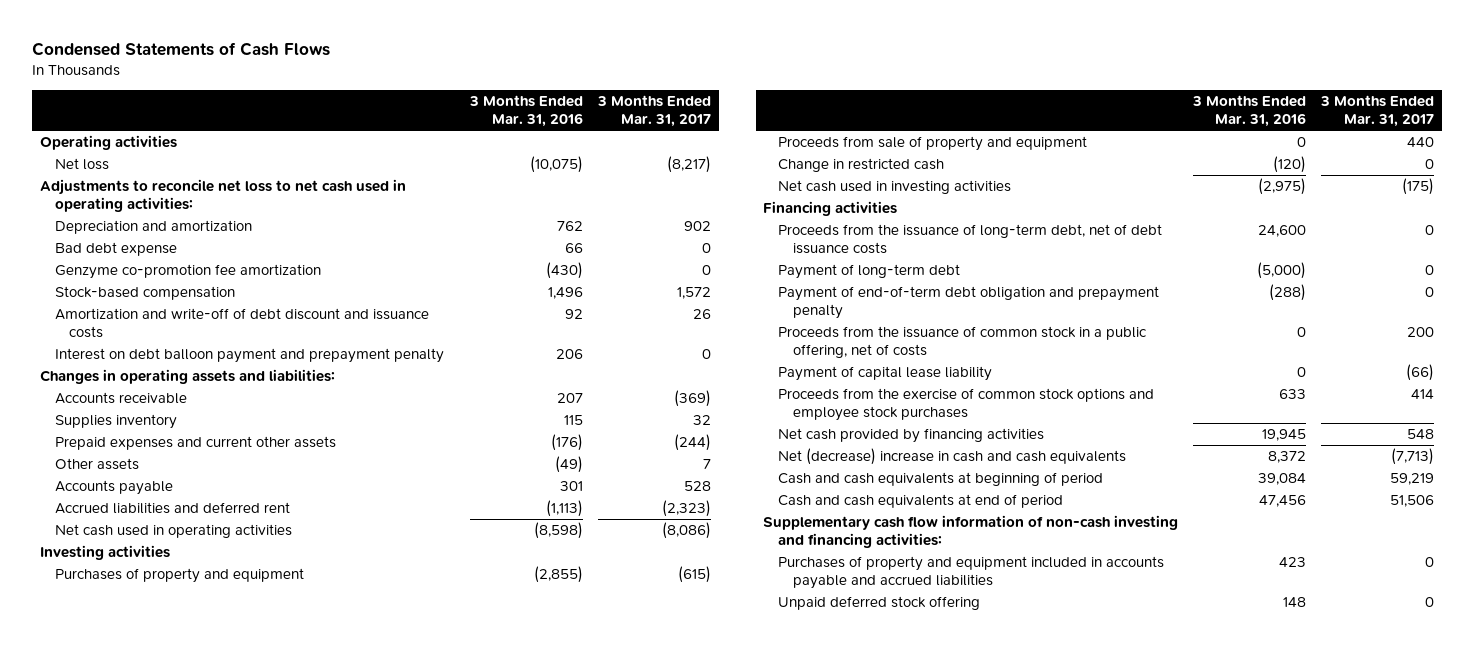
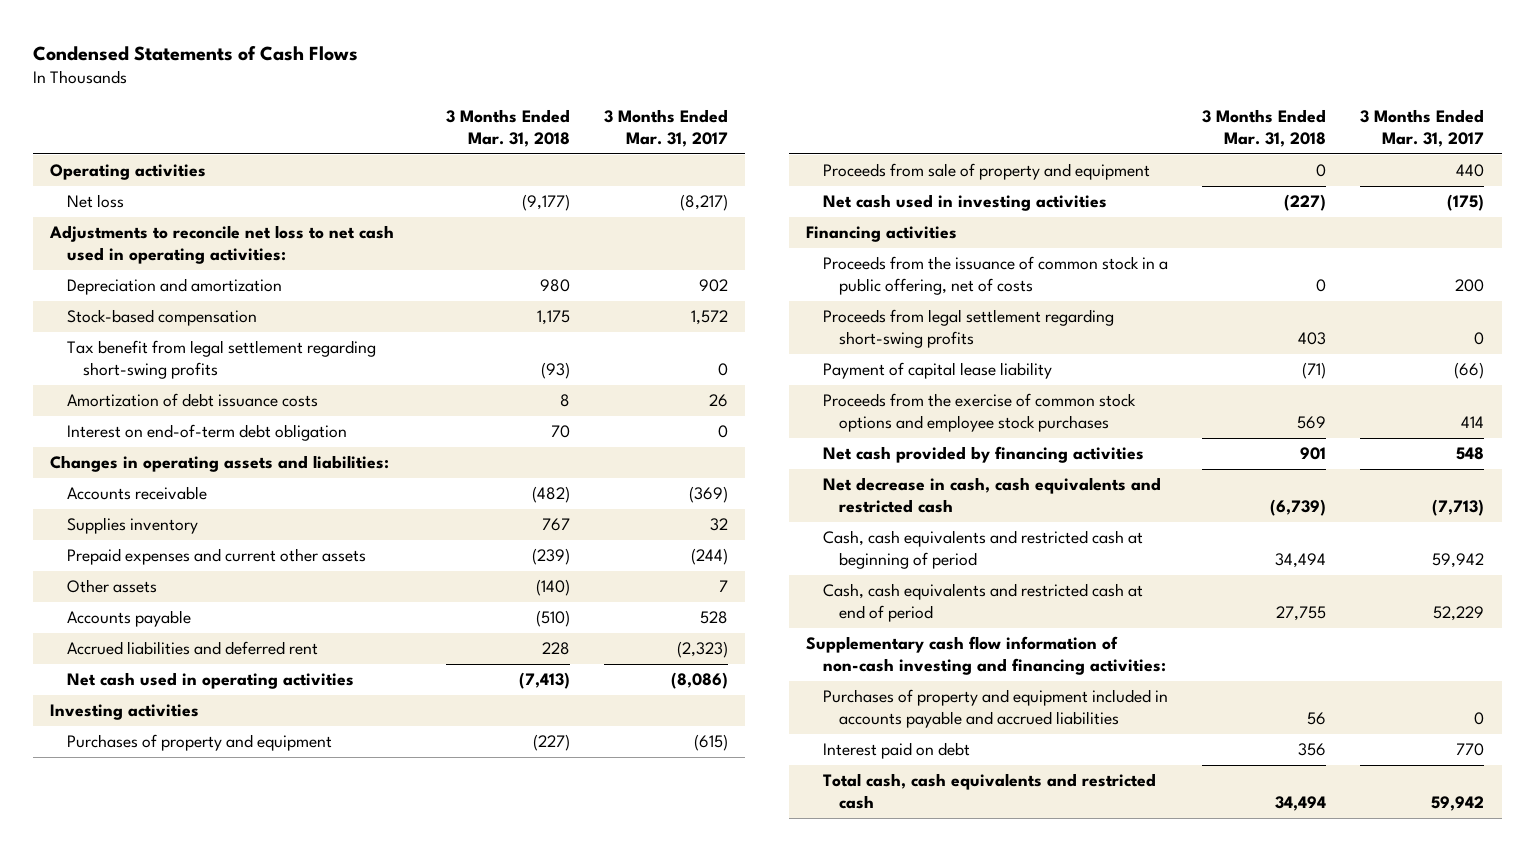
[468,95,583,127] 3 Months Ended Mar. 31, 2016 -> none
none -> [445,108,570,147] 3 Months Ended Mar. 31, 2018
[54,242,177,257] Bad debt expense -> none
[54,264,321,280] Genzyme co-promotion fee amortization -> none
none -> [66,340,376,380] Tax benefit from legal settlement regarding short-swing profits
[54,308,429,338] Amortization and write-off of debt discount and issuance costs -> [66,393,318,408] Amortization of debt issuance costs
[54,348,444,364] Interest on debt balloon payment and prepayment penalty -> [66,424,347,442] Interest on end-of-term debt obligation
[777,158,944,173] Change in restricted cash -> none
[777,224,1162,254] Proceeds from the issuance of long-term debt, net of debt issuance costs -> none
[777,264,960,280] Payment of long-term debt -> none
[777,286,1159,319] Payment of end-of-term debt obligation and prepayment penalty -> none
none -> [822,309,1114,349] Proceeds from legal settlement regarding short-swing profits
[777,448,1126,466] Net (decrease) increase in cash and cash equivalents -> [822,477,1161,514] Net decrease in cash, cash equivalents and restricted cash
[777,472,1103,487] Cash and cash equivalents at beginning of period -> [822,530,1143,570] Cash, cash equivalents and restricted cash at beginning of period
[1390,473,1435,486] 59,219 -> [1432,553,1485,569] 59,942
[777,494,1063,509] Cash and cash equivalents at end of period -> [822,583,1143,623] Cash, cash equivalents and restricted cash at end of period
[1390,495,1435,508] 51,506 -> [1433,606,1485,622] 52,229
[777,596,980,611] Unpaid deferred stock offering -> none
none -> [822,742,970,760] Interest paid on debt
none -> [822,773,1156,810] Total cash, cash equivalents and restricted cash

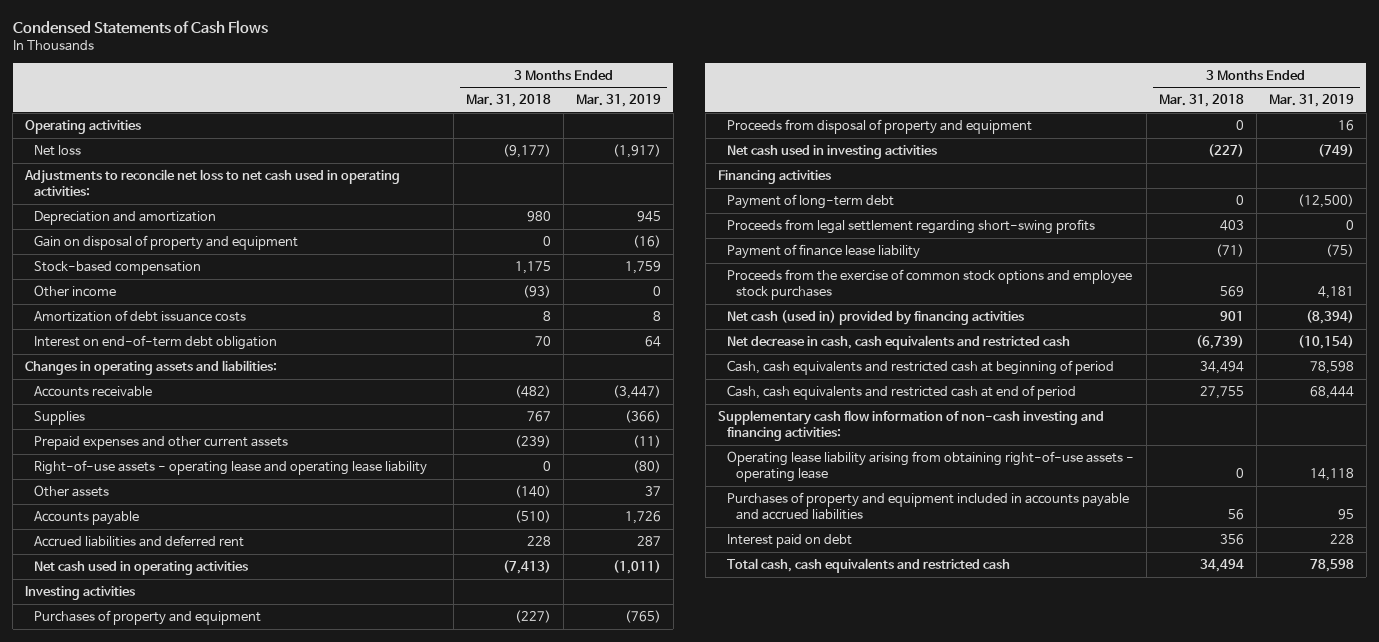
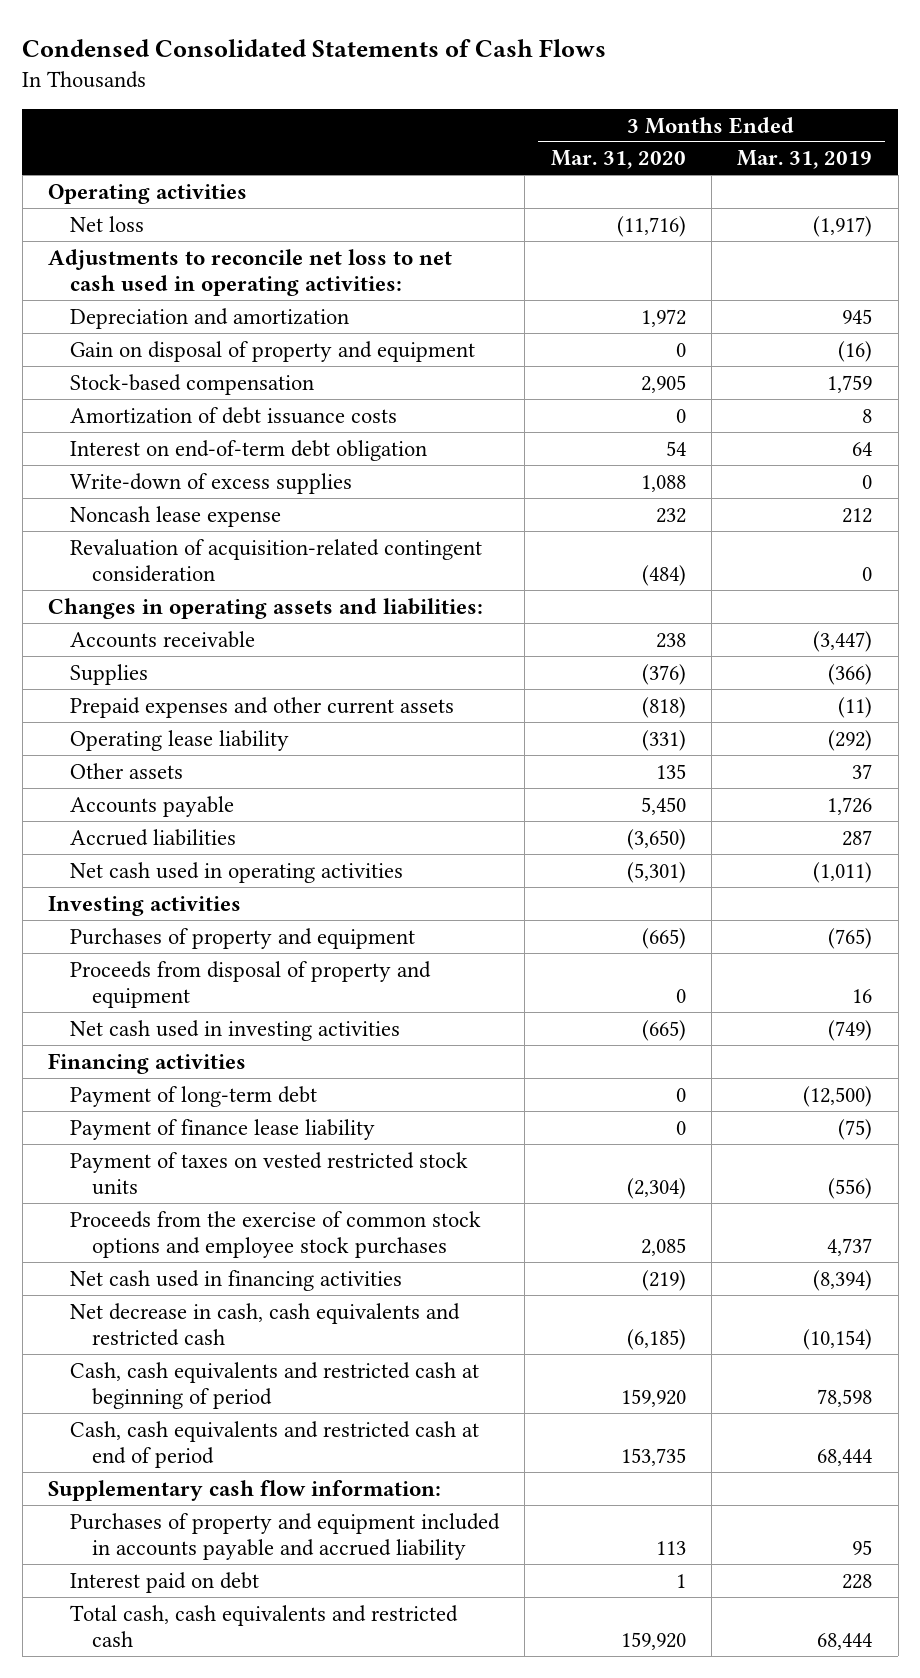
[12,19,268,34] Condensed Statements of Cash Flows -> [22,38,607,57] Condensed Consolidated Statements of Cash Flows
[466,94,552,108] Mar. 31, 2018 -> none
none -> [550,150,686,170] Mar. 31, 2020
[34,284,117,297] Other income -> none
none -> [69,472,352,494] Write-down of excess supplies
none -> [69,505,281,527] Noncash lease expense
none -> [69,538,482,582] Revaluation of acquisition-related contingent consideration
[34,459,428,475] Right-of-use assets - operating lease and operating lease liability -> [69,729,289,751] Operating lease liability
[633,459,662,473] (80) -> [828,729,873,751] (292)
[34,534,245,547] Accrued liabilities and deferred rent -> [69,828,236,846] Accrued liabilities
[727,218,1096,234] Proceeds from legal settlement regarding short-swing profits -> none
none -> [69,1151,468,1195] Payment of taxes on vested restricted stock units
[1317,286,1354,300] 4,181 -> [827,1237,873,1256] 4,737
[727,309,1025,325] Net cash (used in) provided by financing activities -> [69,1269,402,1291] Net cash used in financing activities
[727,450,1135,483] Operating lease liability arising from obtaining right-of-use assets - operating lease -> none
[717,409,1104,442] Supplementary cash flow information of non-cash investing and financing activities: -> [48,1479,442,1501] Supplementary cash flow information:
[727,491,1130,521] Purchases of property and equipment included in accounts payable and accrued liabilities -> [69,1512,500,1560] Purchases of property and equipment included in accounts payable and accrued liability
[1309,558,1354,572] 78,598 -> [817,1632,873,1650] 68,444

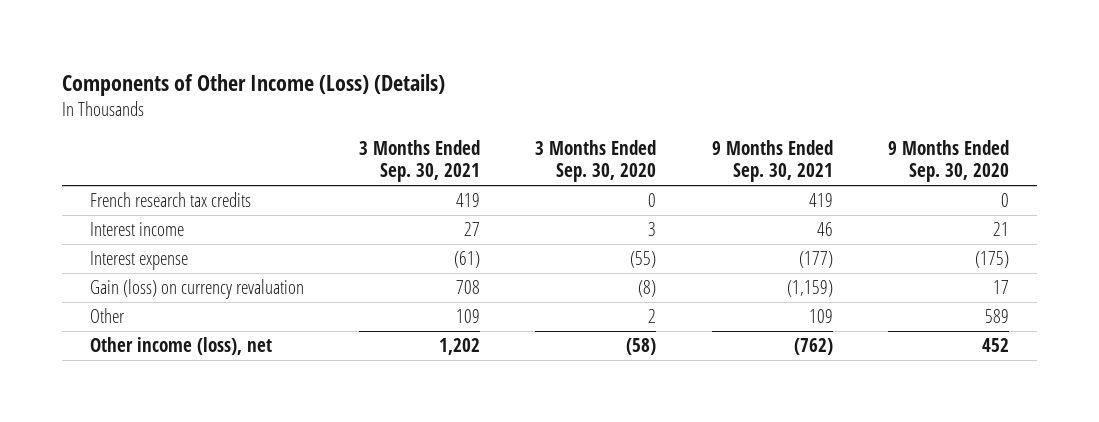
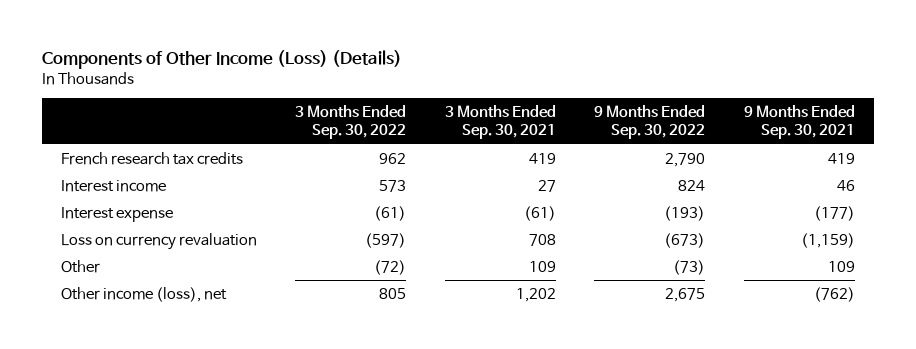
[535,139,657,183] 3 Months Ended Sep. 30, 2020 -> none
[888,139,1010,183] 9 Months Ended Sep. 30, 2020 -> none
none -> [295,105,407,140] 3 Months Ended Sep. 30, 2022
none -> [594,105,706,140] 9 Months Ended Sep. 30, 2022
[89,278,304,299] Gain (loss) on currency revaluation -> [60,232,257,250] Loss on currency revaluation

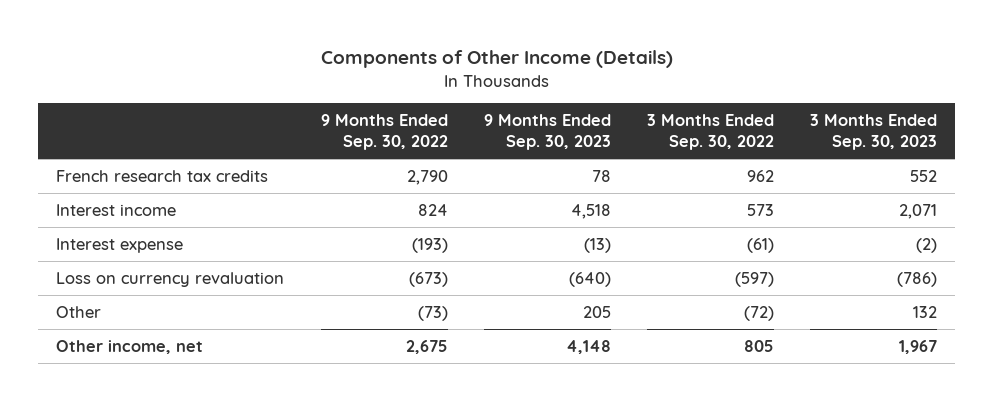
[41,50,402,70] Components of Other Income (Loss) (Details) -> [320,50,673,69] Components of Other Income (Details)
[444,105,556,140] 3 Months Ended Sep. 30, 2021 -> none
[743,105,855,140] 9 Months Ended Sep. 30, 2021 -> none
none -> [483,114,611,151] 9 Months Ended Sep. 30, 2023
none -> [809,114,937,151] 3 Months Ended Sep. 30, 2023
[60,286,227,302] Other income (loss), net -> [56,339,204,354] Other income, net

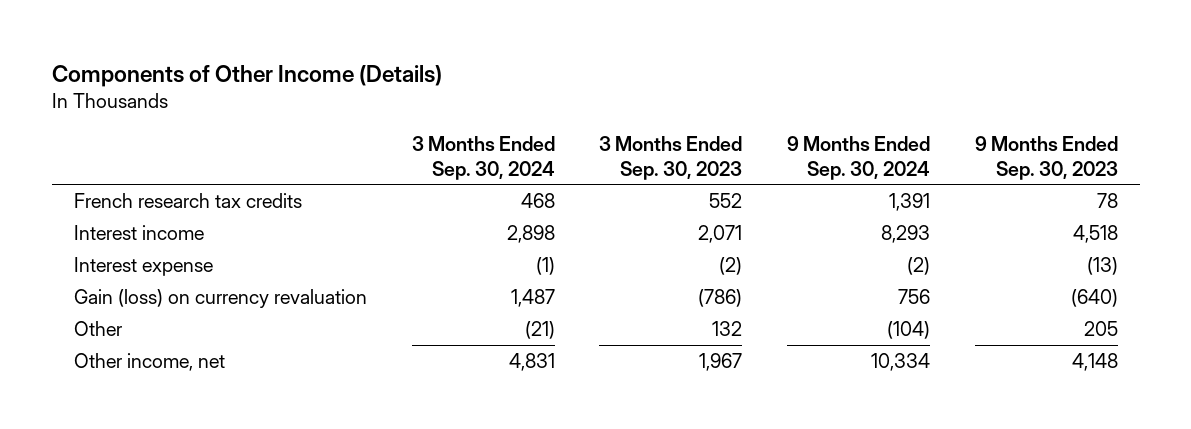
[320,114,448,151] 9 Months Ended Sep. 30, 2022 -> none
[646,114,774,151] 3 Months Ended Sep. 30, 2022 -> none
none -> [411,135,555,180] 3 Months Ended Sep. 30, 2024
none -> [786,135,930,180] 9 Months Ended Sep. 30, 2024
[56,271,285,287] Loss on currency revaluation -> [73,288,367,308] Gain (loss) on currency revaluation

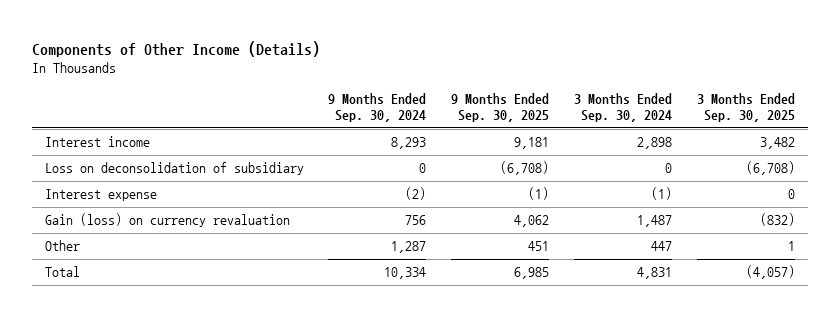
[599,135,743,180] 3 Months Ended Sep. 30, 2023 -> none
[974,135,1118,180] 9 Months Ended Sep. 30, 2023 -> none
none -> [451,93,550,123] 9 Months Ended Sep. 30, 2025
none -> [697,93,796,123] 3 Months Ended Sep. 30, 2025
[73,192,302,208] French research tax credits -> none
none -> [44,162,304,176] Loss on deconsolidation of subsidiary
[524,320,555,339] (21) -> [651,241,673,252] 447
[886,320,930,339] (104) -> [391,241,427,254] 1,287
[73,352,225,371] Other income, net -> [44,266,80,278] Total

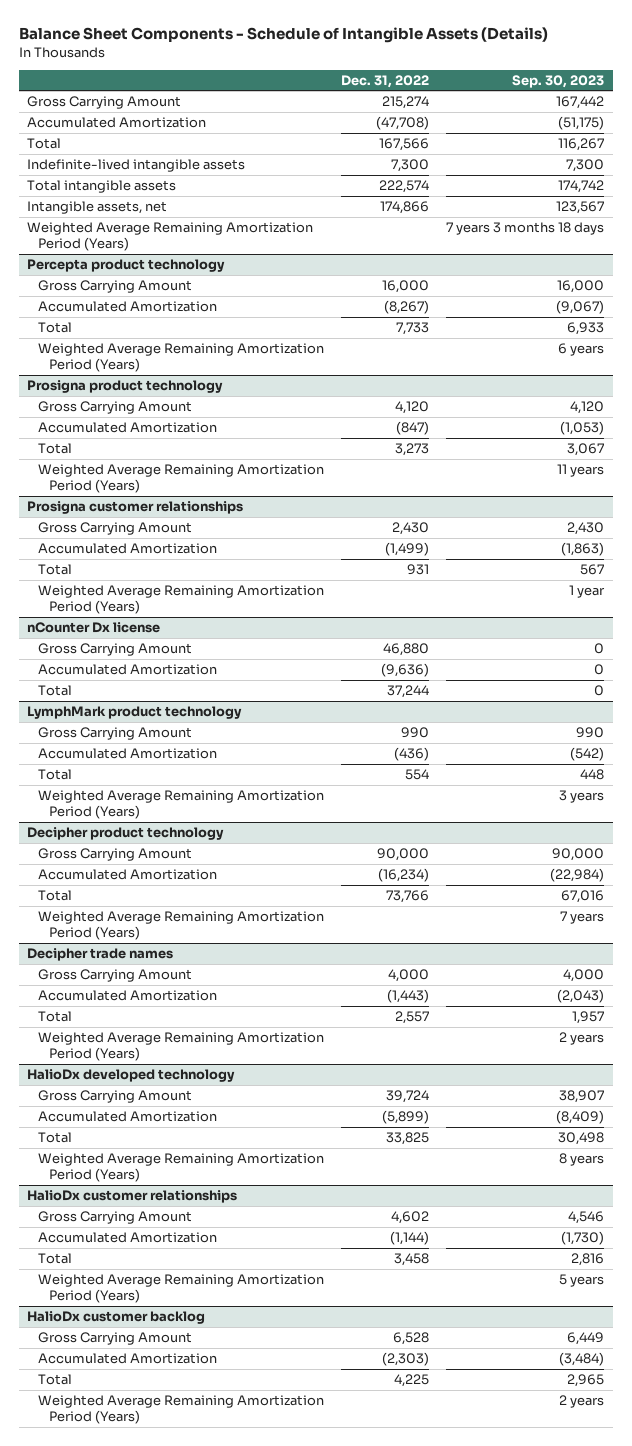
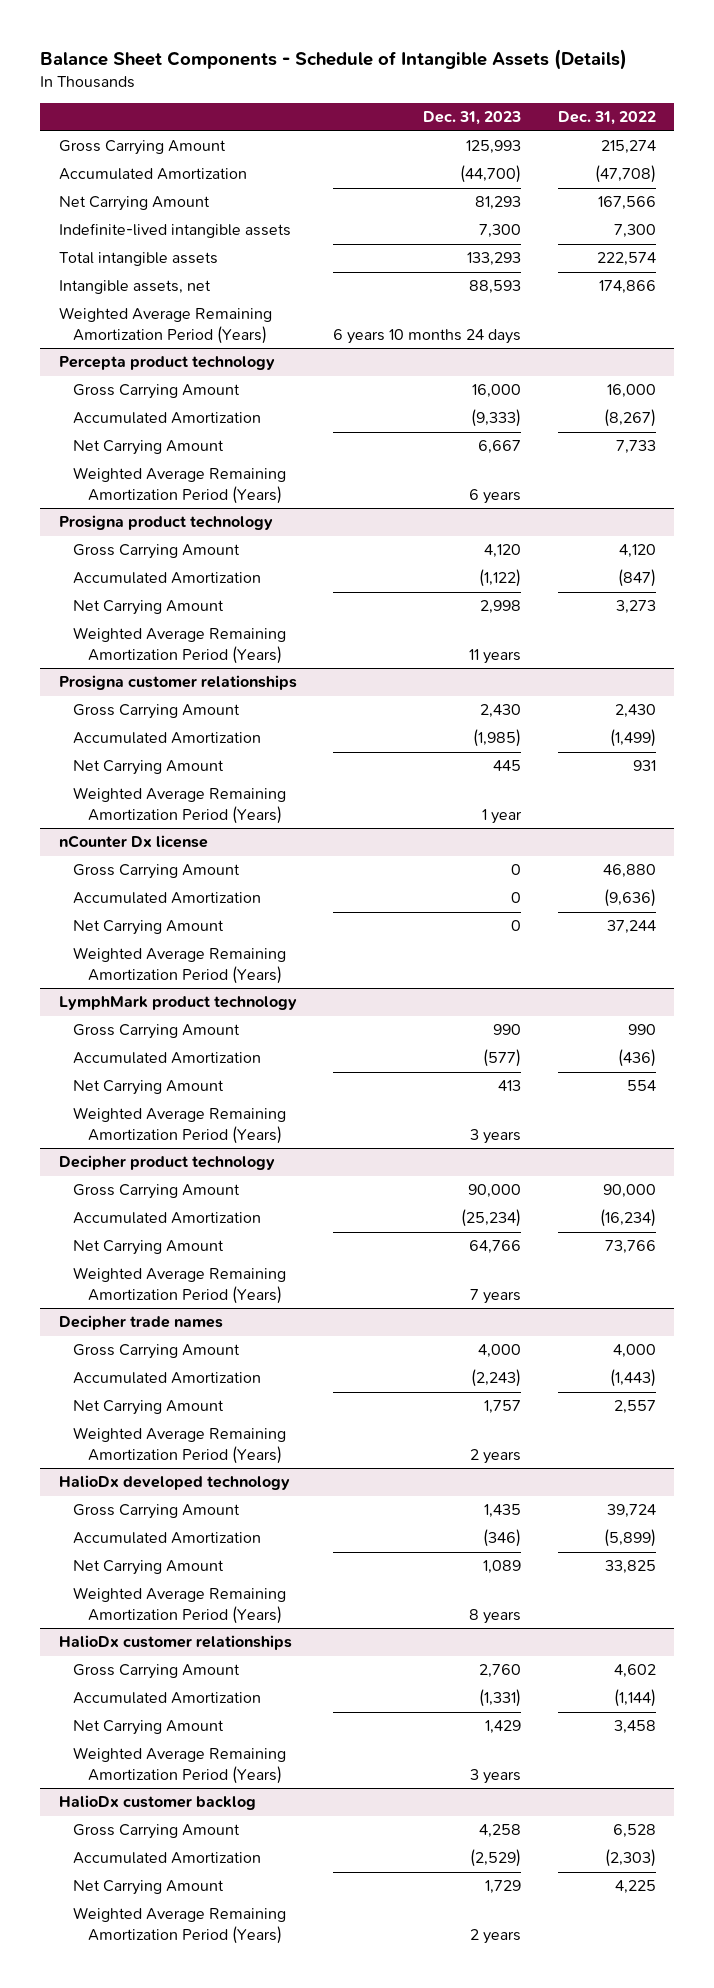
[512,74,605,88] Sep. 30, 2023 -> none
none -> [423,111,522,126] Dec. 31, 2023
[27,138,62,150] Total -> [58,196,210,212] Net Carrying Amount
[38,322,73,334] Total -> [73,440,225,456] Net Carrying Amount
[38,443,73,455] Total -> [73,600,225,616] Net Carrying Amount
[38,564,73,576] Total -> [73,760,225,776] Net Carrying Amount
[38,685,73,697] Total -> [73,920,225,936] Net Carrying Amount
none -> [73,947,287,984] Weighted Average Remaining Amortization Period (Years)
[38,769,73,781] Total -> [73,1080,225,1096] Net Carrying Amount
[38,890,73,902] Total -> [73,1240,225,1256] Net Carrying Amount
[38,1011,73,1023] Total -> [73,1400,225,1416] Net Carrying Amount
[38,1132,73,1144] Total -> [73,1560,225,1576] Net Carrying Amount
[38,1253,73,1265] Total -> [73,1720,225,1736] Net Carrying Amount
[38,1374,73,1386] Total -> [73,1880,225,1896] Net Carrying Amount

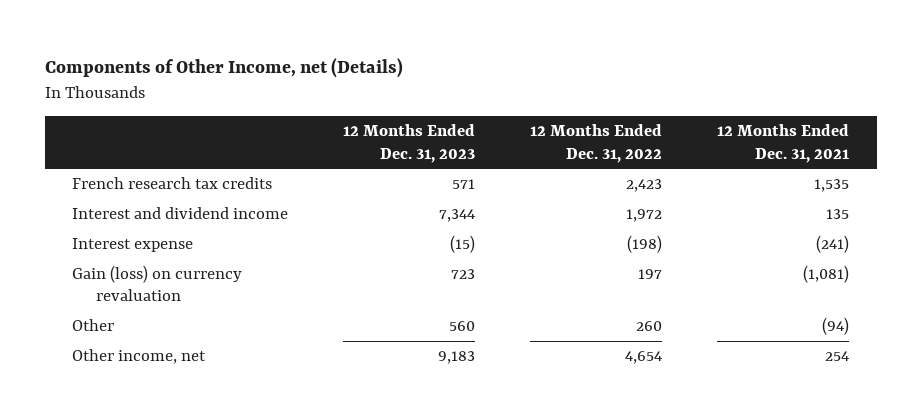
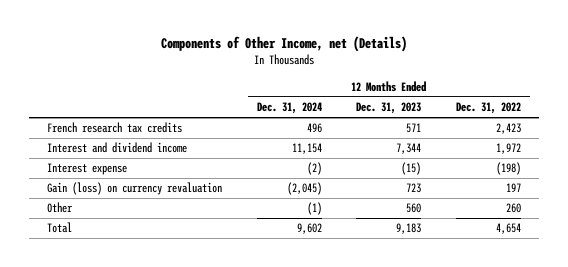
[717,124,850,163] 12 Months Ended Dec. 31, 2021 -> none
none -> [256,102,322,115] Dec. 31, 2024
[72,349,207,365] Other income, net -> [46,222,72,234] Total

